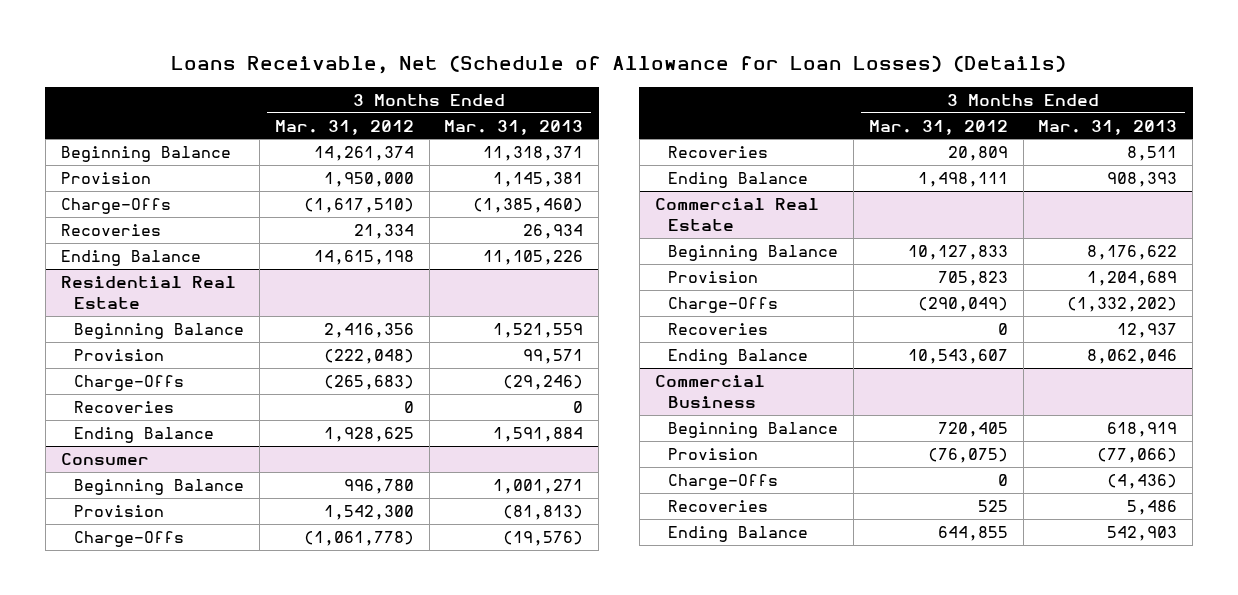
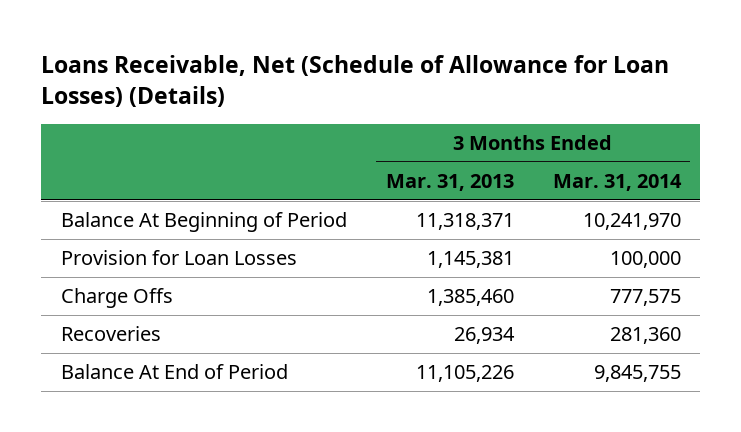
[274,119,414,135] Mar. 31, 2012 -> none
none -> [552,173,682,191] Mar. 31, 2014
[60,146,231,163] Beginning Balance -> [60,212,347,233] Balance At Beginning of Period
[60,172,151,185] Provision -> [60,250,297,266] Provision for Loan Losses
[60,198,171,215] Charge-Offs -> [60,288,173,309] Charge Offs
[473,198,584,214] (1,385,460) -> [426,289,514,307] 1,385,460
[60,276,236,309] Residential Real Estate -> none
[74,323,245,340] Beginning Balance -> none
[74,349,165,362] Provision -> none
[74,375,185,392] Charge-Offs -> none
[74,401,175,414] Recoveries -> none
[74,427,215,444] Ending Balance -> none
[60,453,149,466] Consumer -> none
[74,479,245,496] Beginning Balance -> none
[74,505,165,518] Provision -> none
[74,531,185,548] Charge-Offs -> none
[668,146,769,159] Recoveries -> none
[668,172,809,189] Ending Balance -> none
[654,198,819,231] Commercial Real Estate -> none
[668,245,839,262] Beginning Balance -> none
[668,271,759,284] Provision -> none
[668,297,779,314] Charge-Offs -> none
[668,323,769,336] Recoveries -> none
[668,349,809,366] Ending Balance -> none
[654,375,765,408] Commercial Business -> none
[668,422,839,439] Beginning Balance -> none
[668,448,759,461] Provision -> none
[668,474,779,491] Charge-Offs -> none
[668,500,769,513] Recoveries -> none
[668,526,809,543] Ending Balance -> none
[60,250,201,267] Ending Balance -> [60,364,288,380] Balance At End of Period

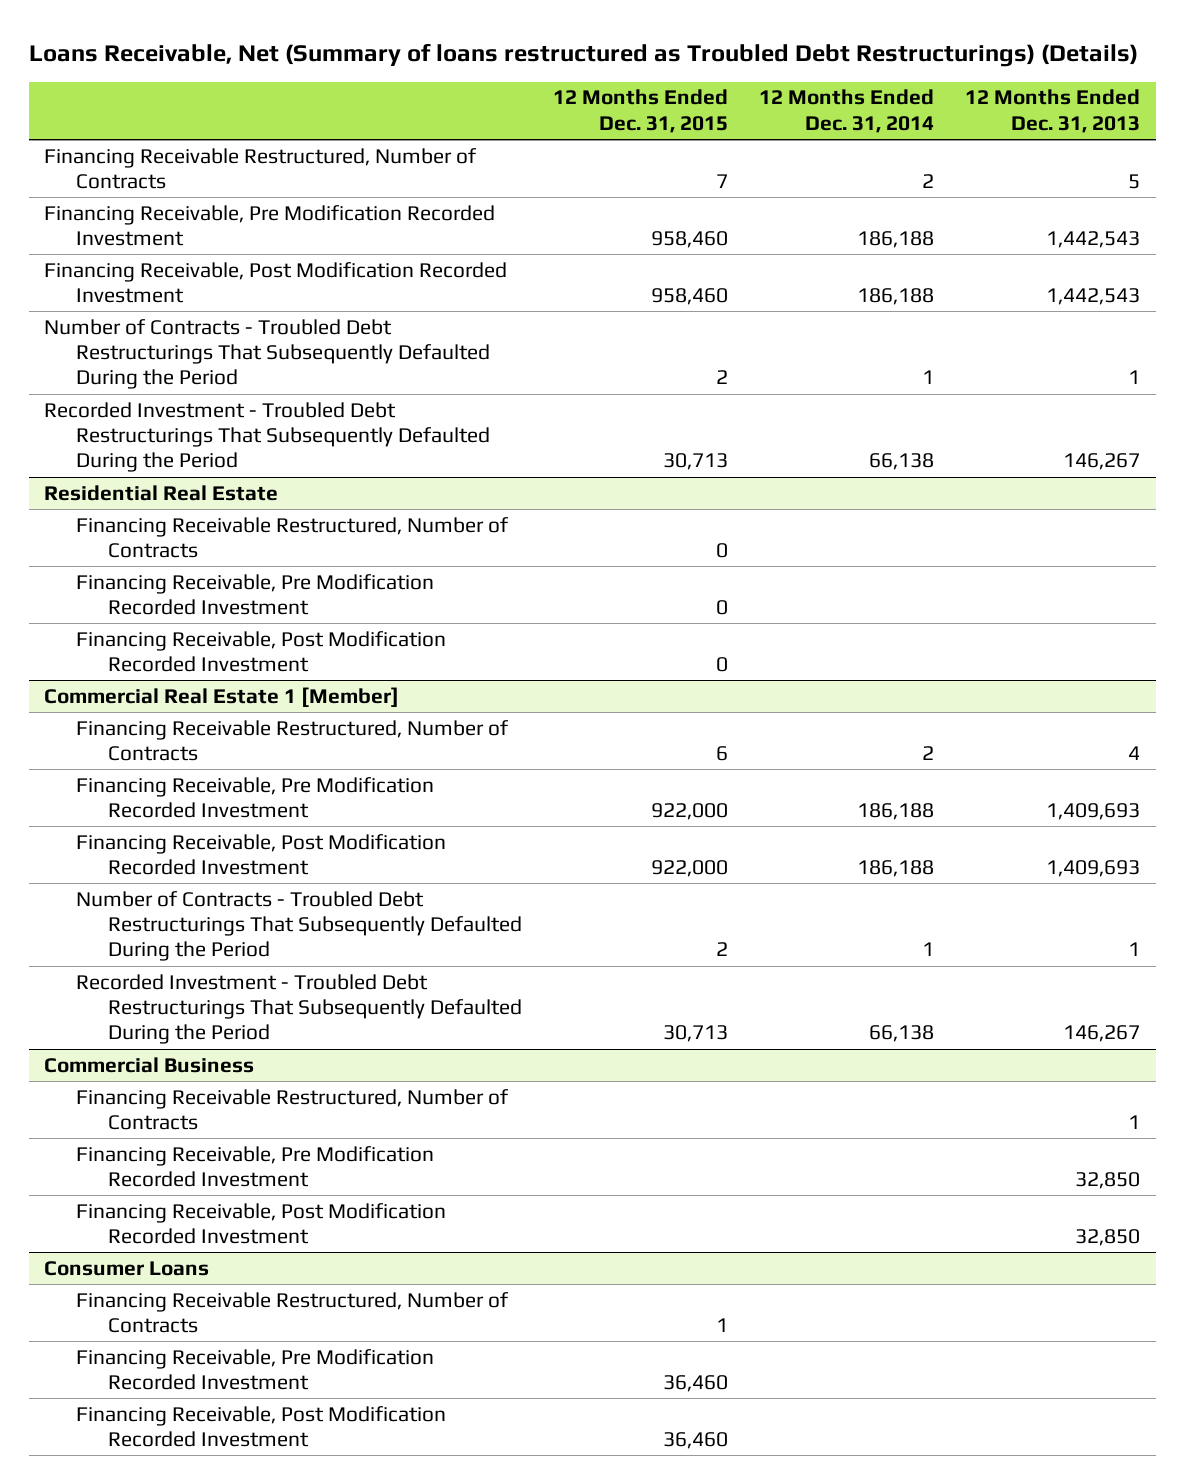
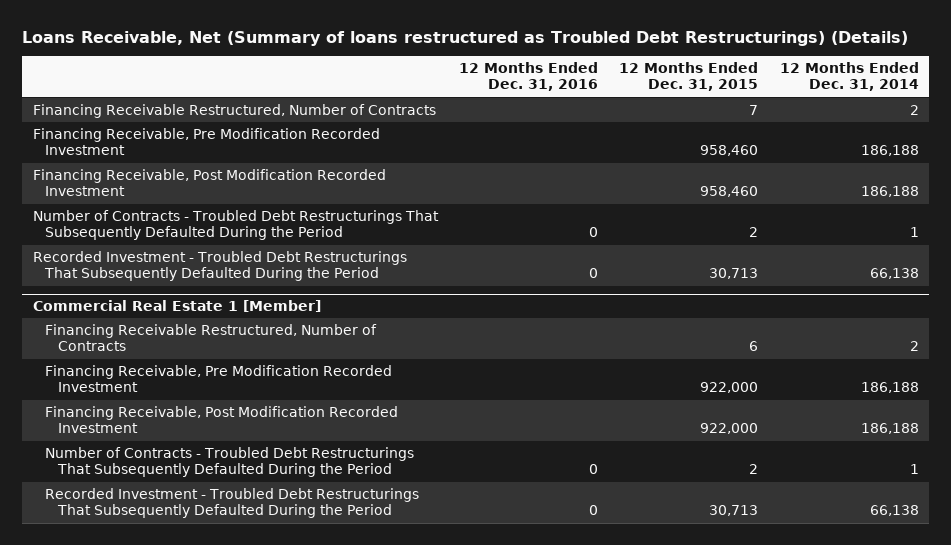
[965,89,1141,133] 12 Months Ended Dec. 31, 2013 -> none
none -> [458,61,598,92] 12 Months Ended Dec. 31, 2016
[44,484,279,501] Residential Real Estate -> none
[75,516,509,559] Financing Receivable Restructured, Number of Contracts -> none
[75,573,434,616] Financing Receivable, Pre Modification Recorded Investment -> none
[75,630,446,673] Financing Receivable, Post Modification Recorded Investment -> none
[44,1056,255,1073] Commercial Business -> none
[75,1088,509,1131] Financing Receivable Restructured, Number of Contracts -> none
[75,1145,434,1188] Financing Receivable, Pre Modification Recorded Investment -> none
[75,1202,446,1245] Financing Receivable, Post Modification Recorded Investment -> none
[44,1260,210,1276] Consumer Loans -> none
[75,1291,509,1334] Financing Receivable Restructured, Number of Contracts -> none
[75,1348,434,1391] Financing Receivable, Pre Modification Recorded Investment -> none
[75,1405,446,1448] Financing Receivable, Post Modification Recorded Investment -> none

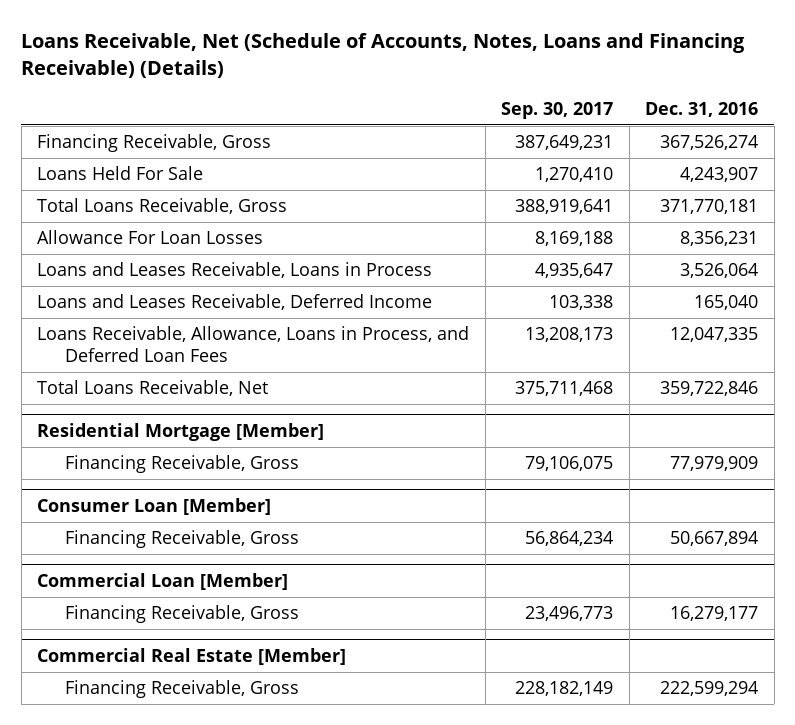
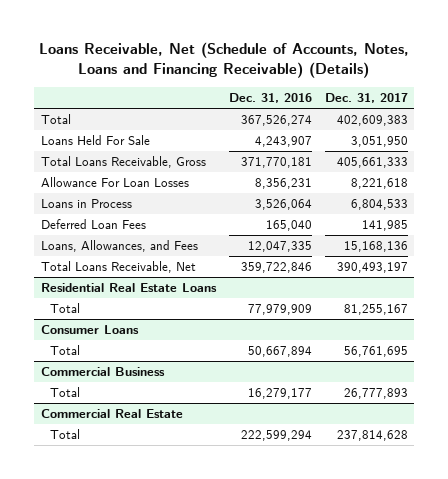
[501,101,614,119] Sep. 30, 2017 -> none
none -> [324,92,408,103] Dec. 31, 2017
[37,134,272,153] Financing Receivable, Gross -> [40,114,71,125] Total
[37,262,433,279] Loans and Leases Receivable, Loans in Process -> [40,199,132,209] Loans in Process
[37,294,433,311] Loans and Leases Receivable, Deferred Income -> [40,219,146,230] Deferred Loan Fees
[37,326,470,363] Loans Receivable, Allowance, Loans in Process, and Deferred Loan Fees -> [40,240,198,253] Loans, Allowances, and Fees
[37,423,325,442] Residential Mortgage [Member] -> [40,283,217,293] Residential Real Estate Loans
[64,455,299,474] Financing Receivable, Gross -> [50,303,81,314] Total
[37,498,272,516] Consumer Loan [Member] -> [40,325,139,335] Consumer Loans
[64,530,299,549] Financing Receivable, Gross -> [50,345,81,356] Total
[37,573,289,591] Commercial Loan [Member] -> [40,367,165,377] Commercial Business
[64,605,299,624] Financing Receivable, Gross -> [50,387,81,398] Total
[37,648,347,666] Commercial Real Estate [Member] -> [40,409,183,419] Commercial Real Estate
[64,680,299,699] Financing Receivable, Gross -> [50,429,81,440] Total

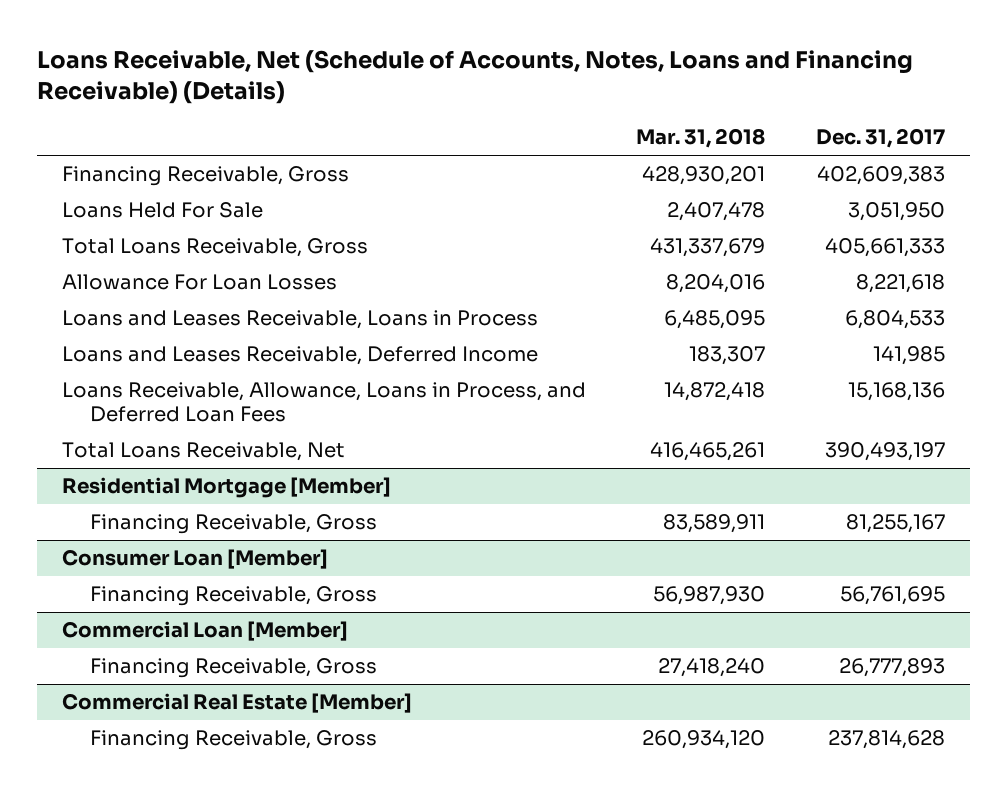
[228,92,312,103] Dec. 31, 2016 -> none
none -> [636,128,766,149] Mar. 31, 2018
[40,114,71,125] Total -> [61,166,349,187] Financing Receivable, Gross
[40,199,132,209] Loans in Process -> [61,310,538,330] Loans and Leases Receivable, Loans in Process
[40,219,146,230] Deferred Loan Fees -> [61,346,538,366] Loans and Leases Receivable, Deferred Income
[40,240,198,253] Loans, Allowances, and Fees -> [61,382,586,423] Loans Receivable, Allowance, Loans in Process, and Deferred Loan Fees
[40,283,217,293] Residential Real Estate Loans -> [61,477,391,499] Residential Mortgage [Member]
[50,303,81,314] Total -> [90,514,378,535] Financing Receivable, Gross
[40,325,139,335] Consumer Loans -> [61,549,328,570] Consumer Loan [Member]
[50,345,81,356] Total -> [90,586,378,607] Financing Receivable, Gross
[40,367,165,377] Commercial Business -> [61,621,348,642] Commercial Loan [Member]
[50,387,81,398] Total -> [90,658,378,679] Financing Receivable, Gross
[40,409,183,419] Commercial Real Estate -> [61,693,412,714] Commercial Real Estate [Member]
[50,429,81,440] Total -> [90,730,378,751] Financing Receivable, Gross

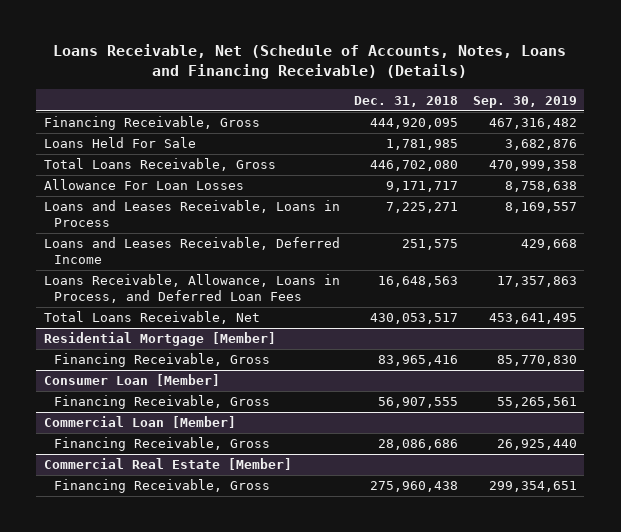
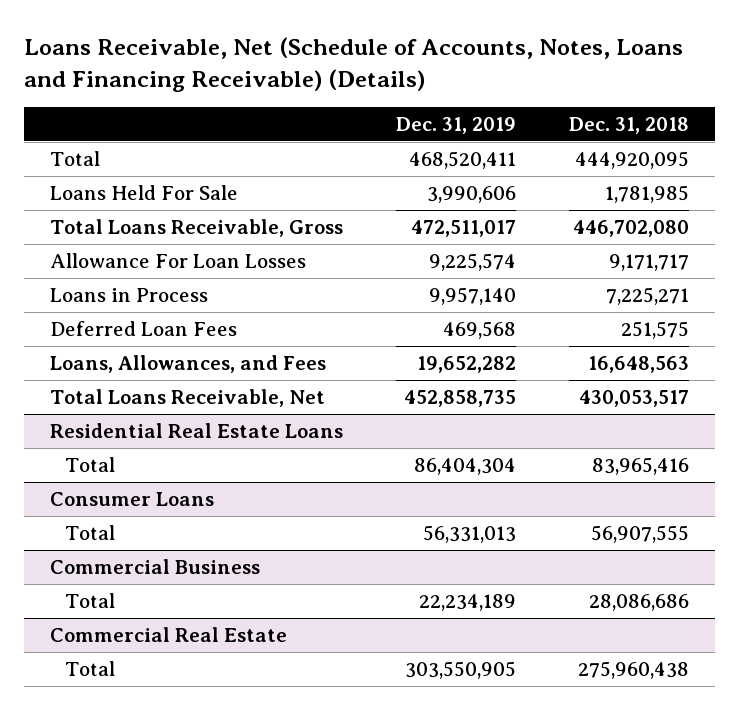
[472,95,577,108] Sep. 30, 2019 -> none
none -> [395,116,516,134] Dec. 31, 2019
[43,116,260,131] Financing Receivable, Gross -> [50,150,101,166] Total
[43,200,340,228] Loans and Leases Receivable, Loans in Process -> [50,287,209,302] Loans in Process
[43,237,340,265] Loans and Leases Receivable, Deferred Income -> [50,320,238,336] Deferred Loan Fees
[43,274,340,304] Loans Receivable, Allowance, Loans in Process, and Deferred Loan Fees -> [50,354,327,373] Loans, Allowances, and Fees
[43,332,276,347] Residential Mortgage [Member] -> [50,422,344,438] Residential Real Estate Loans
[54,353,271,368] Financing Receivable, Gross -> [65,456,116,472] Total
[43,374,220,387] Consumer Loan [Member] -> [50,491,215,506] Consumer Loans
[54,395,271,410] Financing Receivable, Gross -> [65,524,116,540] Total
[43,416,236,429] Commercial Loan [Member] -> [50,558,261,574] Commercial Business
[54,437,271,452] Financing Receivable, Gross -> [65,592,116,608] Total
[43,458,292,471] Commercial Real Estate [Member] -> [50,626,288,642] Commercial Real Estate
[54,479,271,494] Financing Receivable, Gross -> [65,660,116,676] Total

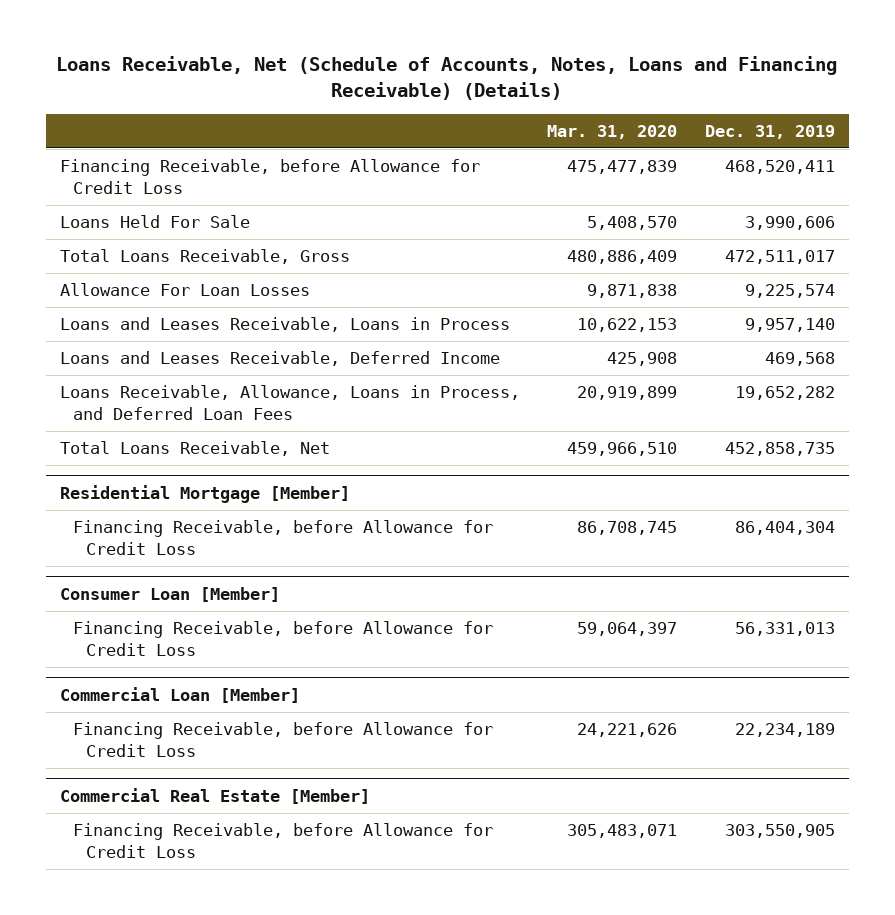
[568,116,689,134] Dec. 31, 2018 -> none
none -> [547,124,678,139] Mar. 31, 2020
[50,150,101,166] Total -> [59,159,480,194] Financing Receivable, before Allowance for Credit Loss
[50,287,209,302] Loans in Process -> [59,317,510,333] Loans and Leases Receivable, Loans in Process
[50,320,238,336] Deferred Loan Fees -> [59,351,500,367] Loans and Leases Receivable, Deferred Income
[50,354,327,373] Loans, Allowances, and Fees -> [59,385,520,420] Loans Receivable, Allowance, Loans in Process, and Deferred Loan Fees
[50,422,344,438] Residential Real Estate Loans -> [59,484,350,503] Residential Mortgage [Member]
[65,456,116,472] Total -> [72,520,493,555] Financing Receivable, before Allowance for Credit Loss
[50,491,215,506] Consumer Loans -> [59,586,280,602] Consumer Loan [Member]
[65,524,116,540] Total -> [72,621,493,656] Financing Receivable, before Allowance for Credit Loss
[50,558,261,574] Commercial Business -> [59,686,300,703] Commercial Loan [Member]
[65,592,116,608] Total -> [72,722,493,757] Financing Receivable, before Allowance for Credit Loss
[50,626,288,642] Commercial Real Estate -> [59,787,370,804] Commercial Real Estate [Member]
[65,660,116,676] Total -> [72,823,493,858] Financing Receivable, before Allowance for Credit Loss

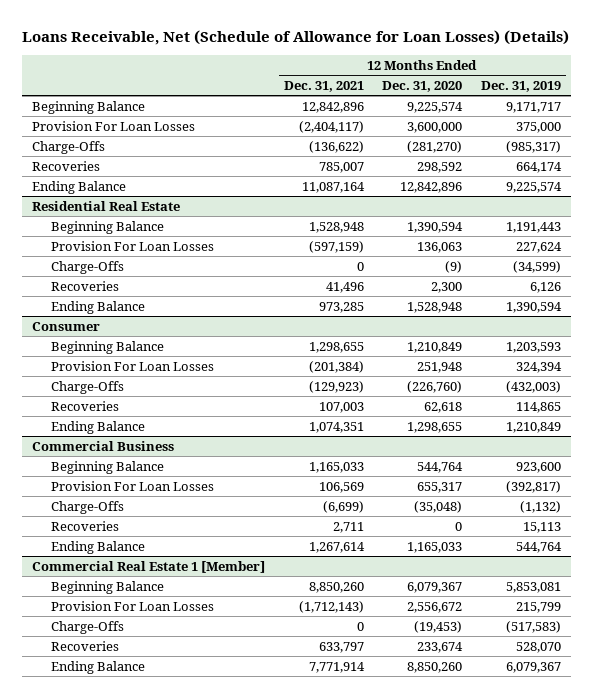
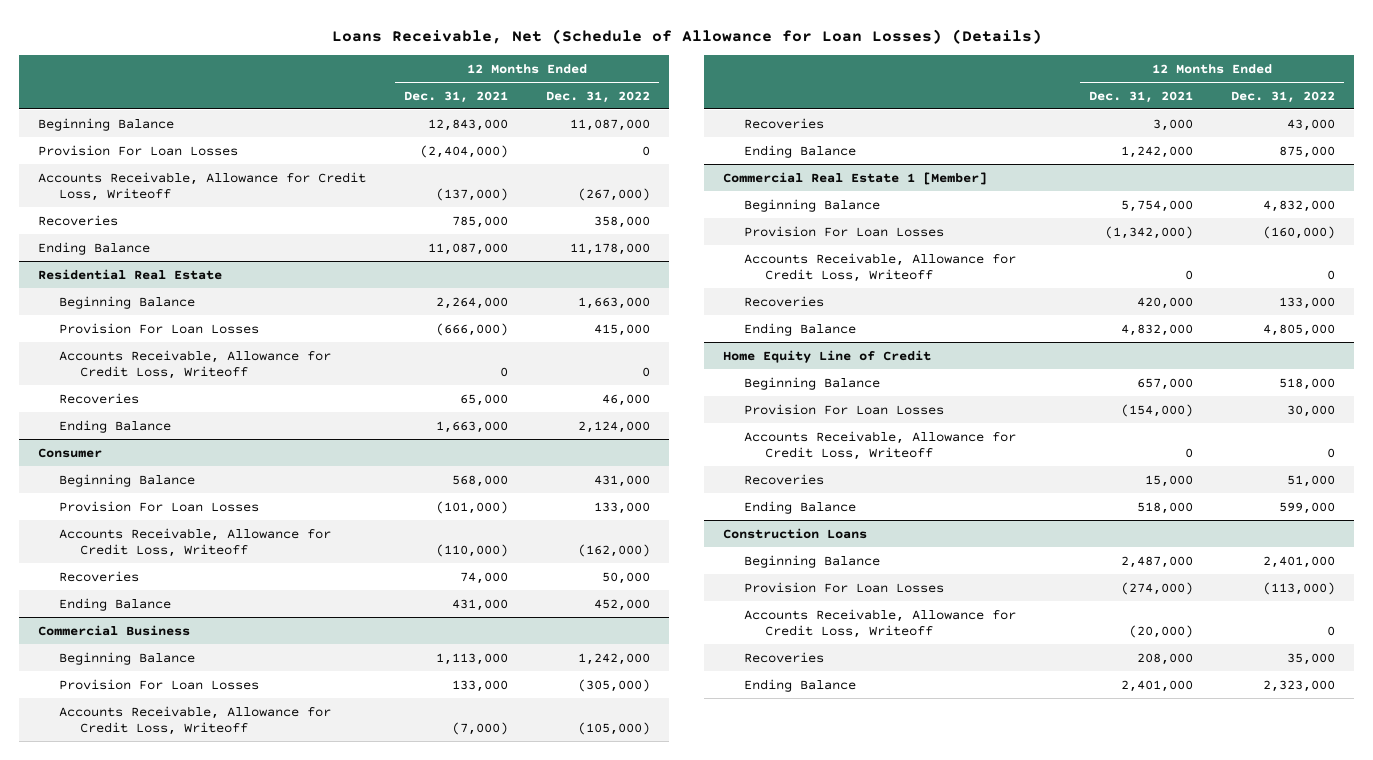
[382,80,463,92] Dec. 31, 2020 -> none
[481,80,562,92] Dec. 31, 2019 -> none
none -> [545,90,650,103] Dec. 31, 2022
[31,140,105,154] Charge-Offs -> none
[301,101,364,113] 12,842,896 -> [428,118,509,131] 12,843,000
[298,120,364,133] (2,404,117) -> [420,144,509,158] (2,404,000)
none -> [38,171,367,202] Accounts Receivable, Allowance for Credit Loss, Writeoff
[318,161,364,173] 785,007 -> [452,215,509,228] 785,000
[301,181,365,193] 11,087,164 -> [428,242,509,255] 11,087,000
[308,221,364,233] 1,528,948 -> [436,296,509,309] 2,264,000
[308,240,364,253] (597,159) -> [436,322,509,336] (666,000)
[51,260,125,274] Charge-Offs -> [59,349,332,380] Accounts Receivable, Allowance for Credit Loss, Writeoff
[325,281,364,293] 41,496 -> [460,393,509,406] 65,000
[318,301,364,313] 973,285 -> [436,420,509,433] 1,663,000
[51,380,125,394] Charge-Offs -> none
[308,341,364,353] 1,298,655 -> [452,474,509,487] 568,000
[308,360,364,373] (201,384) -> [436,500,509,514] (101,000)
none -> [59,527,332,558] Accounts Receivable, Allowance for Credit Loss, Writeoff
[318,401,364,413] 107,003 -> [460,571,509,584] 74,000
[308,421,364,433] 1,074,351 -> [452,598,509,611] 431,000
[51,500,125,514] Charge-Offs -> none
[308,461,364,473] 1,165,033 -> [436,652,509,665] 1,113,000
[318,481,364,493] 106,569 -> [452,679,509,692] 133,000
none -> [59,705,332,736] Accounts Receivable, Allowance for Credit Loss, Writeoff
[332,521,364,533] 2,711 -> [1153,118,1194,131] 3,000
[308,541,365,553] 1,267,614 -> [1121,145,1194,158] 1,242,000
[308,581,364,593] 8,850,260 -> [1121,199,1194,212] 5,754,000
[298,600,364,613] (1,712,143) -> [1105,225,1194,239] (1,342,000)
[51,620,125,634] Charge-Offs -> [744,252,1017,283] Accounts Receivable, Allowance for Credit Loss, Writeoff
[318,641,364,653] 633,797 -> [1137,296,1194,309] 420,000
[308,661,365,673] 7,771,914 -> [1121,323,1194,336] 4,832,000
none -> [723,349,932,363] Home Equity Line of Credit
none -> [744,376,881,390] Beginning Balance
none -> [744,403,945,415] Provision For Loan Losses
none -> [744,430,1017,461] Accounts Receivable, Allowance for Credit Loss, Writeoff
none -> [744,473,825,485] Recoveries
none -> [744,500,857,514] Ending Balance
none -> [723,527,868,539] Construction Loans
none -> [744,554,881,568] Beginning Balance
none -> [744,581,945,593] Provision For Loan Losses
none -> [744,608,1017,639] Accounts Receivable, Allowance for Credit Loss, Writeoff
none -> [744,651,825,663] Recoveries
none -> [744,678,857,692] Ending Balance

